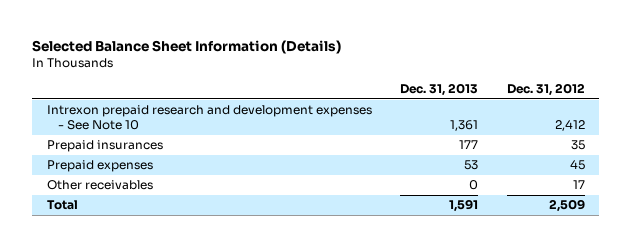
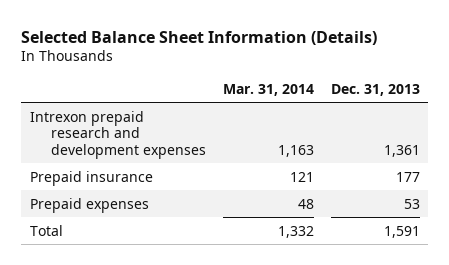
[506,82,585,96] Dec. 31, 2012 -> none
none -> [222,83,314,96] Mar. 31, 2014
[46,105,372,130] Intrexon prepaid research and development expenses - See Note 10 -> [29,110,206,159] Intrexon prepaid research and development expenses
[46,140,163,153] Prepaid insurances -> [29,170,153,186] Prepaid insurance
[46,180,153,191] Other receivables -> none

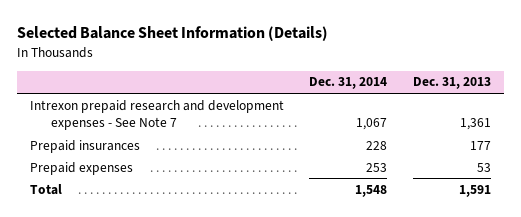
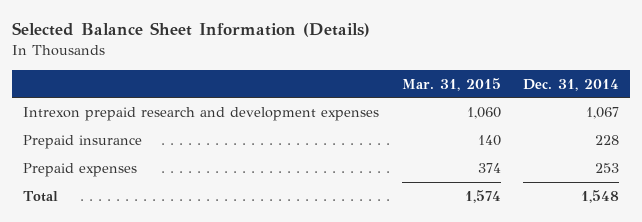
[413,77,492,90] Dec. 31, 2013 -> none
none -> [401,77,501,91] Mar. 31, 2015
[29,99,284,130] Intrexon prepaid research and development expenses - See Note 7 -> [23,106,380,121] Intrexon prepaid research and development expenses
[29,139,140,153] Prepaid insurances -> [23,134,143,149] Prepaid insurance

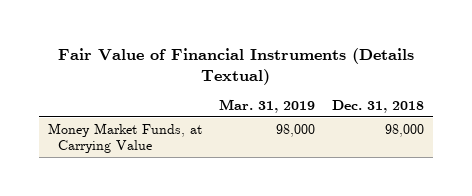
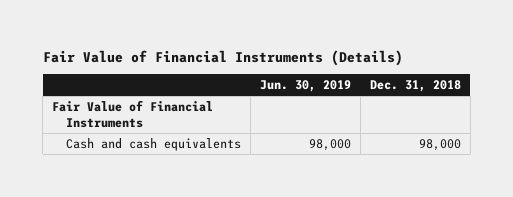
[58,48,415,85] Fair Value of Financial Instruments (Details Textual) -> [42,49,403,66] Fair Value of Financial Instruments (Details)
[219,99,316,114] Mar. 31, 2019 -> none
none -> [259,80,351,93] Jun. 30, 2019
none -> [52,100,214,128] Fair Value of Financial Instruments
[47,122,202,153] Money Market Funds, at Carrying Value -> [65,138,241,152] Cash and cash equivalents

